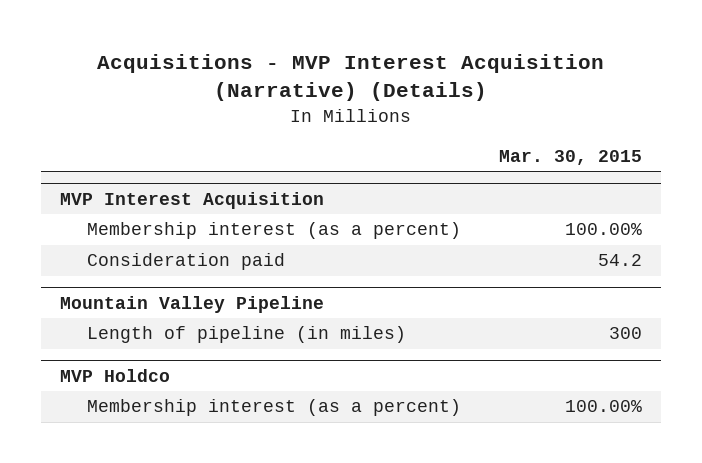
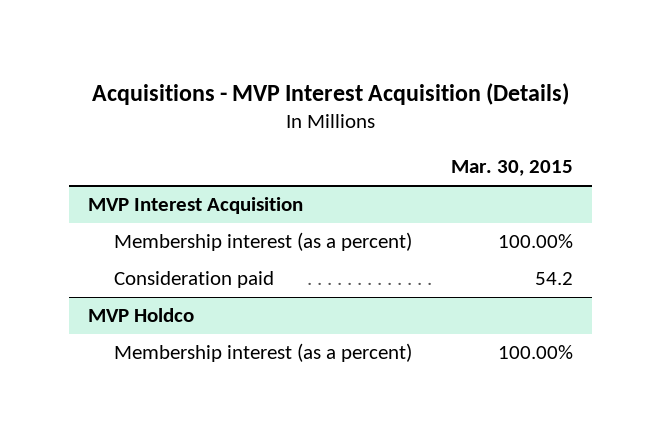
[97,54,605,102] Acquisitions - MVP Interest Acquisition (Narrative) (Details) -> [91,82,569,105] Acquisitions - MVP Interest Acquisition (Details)
[59,295,324,313] Mountain Valley Pipeline -> none
[87,326,407,344] Length of pipeline (in miles) -> none

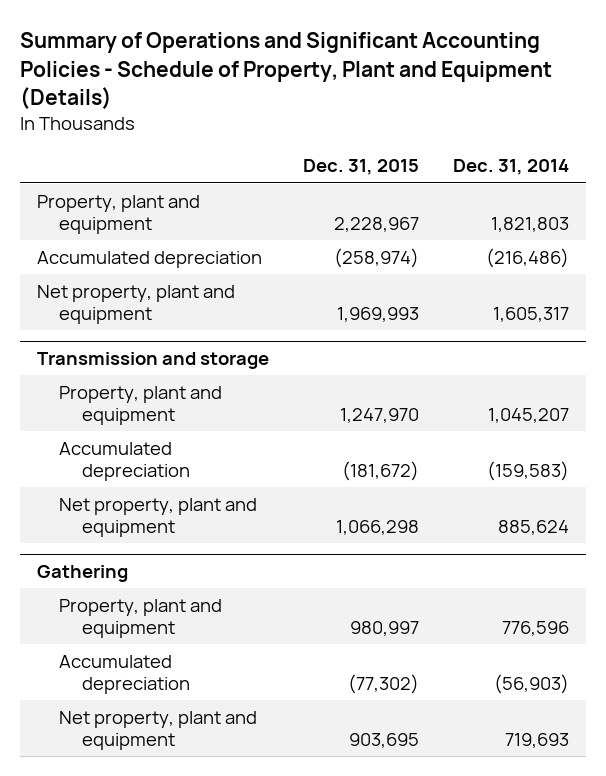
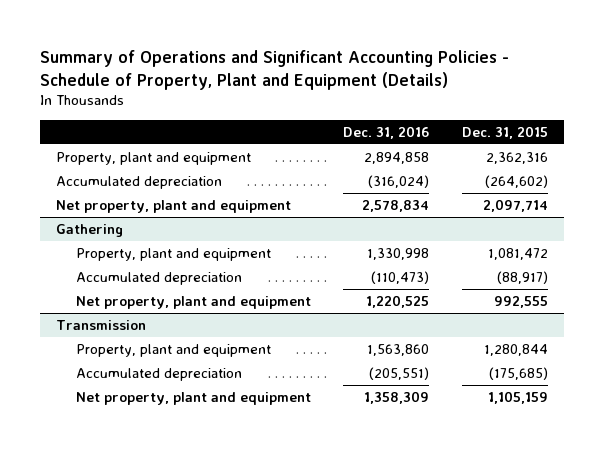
[453,159,570,176] Dec. 31, 2014 -> none
none -> [343,125,430,139] Dec. 31, 2016
[36,351,269,369] Transmission and storage -> none
[59,385,223,425] Property, plant and equipment -> none
[59,441,191,481] Accumulated depreciation -> none
[59,497,258,537] Net property, plant and equipment -> none
[333,216,419,232] 2,228,967 -> [485,151,548,164] 2,362,316
[333,247,419,268] (258,974) -> [484,174,548,188] (264,602)
[336,306,419,322] 1,969,993 -> [482,198,548,212] 2,097,714
[349,620,419,636] 980,997 -> [487,247,548,260] 1,081,472
[347,673,419,694] (77,302) -> [496,270,548,284] (88,917)
[348,732,419,748] 903,695 -> [493,295,548,308] 992,555
none -> [56,319,147,330] Transmission
none -> [76,343,272,357] Property, plant and equipment
none -> [76,367,243,381] Accumulated depreciation
none -> [76,391,312,405] Net property, plant and equipment

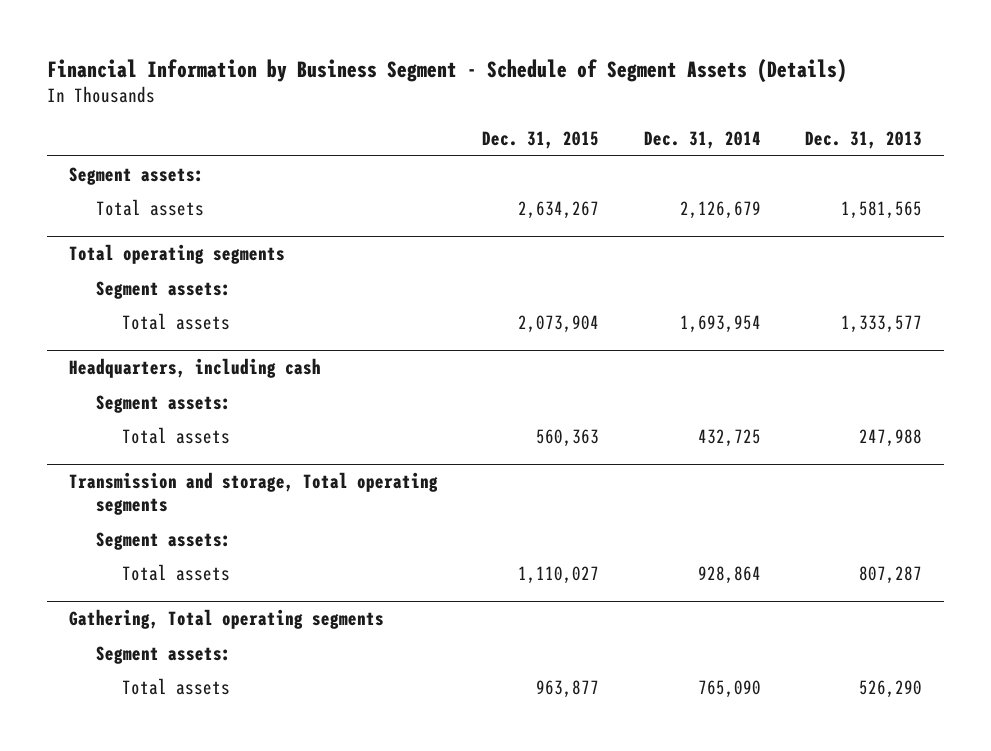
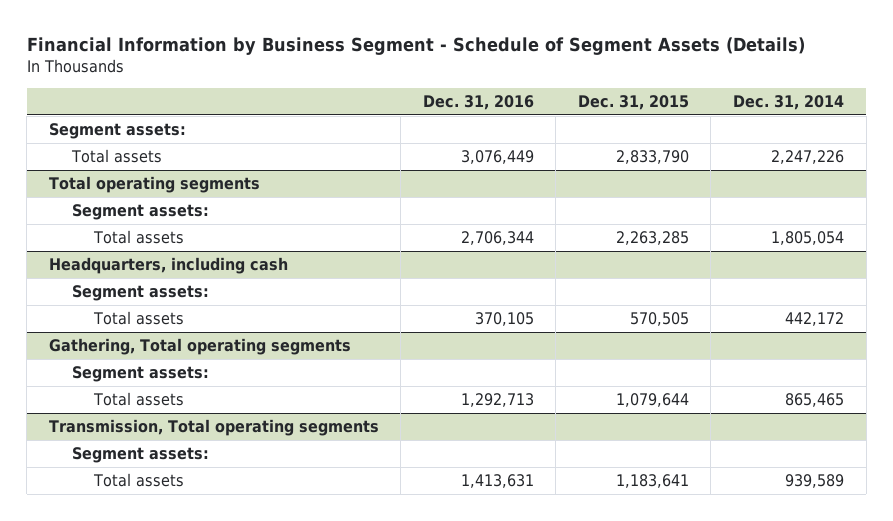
[804,131,922,150] Dec. 31, 2013 -> none
none -> [422,95,534,111] Dec. 31, 2016
[518,200,600,219] 2,634,267 -> [615,150,689,165] 2,833,790
[679,200,761,219] 2,126,679 -> [771,150,845,165] 2,247,226
[518,314,600,333] 2,073,904 -> [615,231,689,246] 2,263,285
[679,314,761,333] 1,693,954 -> [771,231,845,246] 1,805,054
[69,472,439,516] Transmission and storage, Total operating segments -> none
[95,531,231,550] Segment assets: -> none
[121,563,230,581] Total assets -> none
[536,428,600,447] 560,363 -> [629,312,689,327] 570,505
[697,428,761,447] 432,725 -> [785,312,845,327] 442,172
[536,679,600,698] 963,877 -> [615,393,689,408] 1,079,644
[697,679,761,698] 765,090 -> [785,393,845,408] 865,465
none -> [48,419,379,437] Transmission, Total operating segments
none -> [71,447,209,464] Segment assets:
none -> [93,473,185,488] Total assets

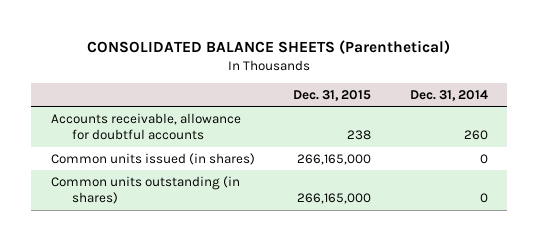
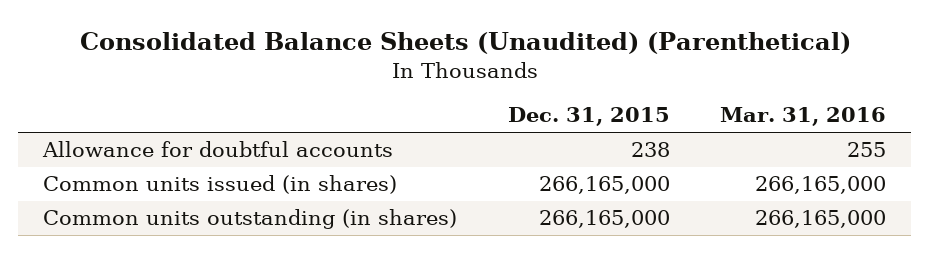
[87,39,451,54] CONSOLIDATED BALANCE SHEETS (Parenthetical) -> [79,31,851,54] Consolidated Balance Sheets (Unaudited) (Parenthetical)
[409,89,488,101] Dec. 31, 2014 -> none
none -> [720,107,887,127] Mar. 31, 2016
[50,112,241,141] Accounts receivable, allowance for doubtful accounts -> [42,141,394,158] Allowance for doubtful accounts

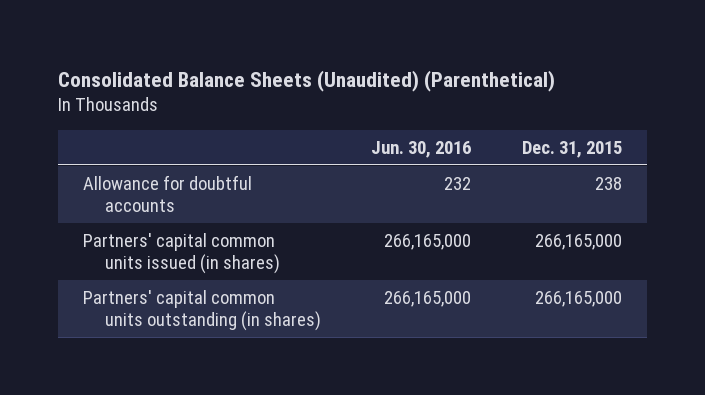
[720,107,887,127] Mar. 31, 2016 -> none
none -> [371,140,472,158] Jun. 30, 2016
[43,175,398,195] Common units issued (in shares) -> [83,233,280,274] Partners' capital common units issued (in shares)
[43,209,458,230] Common units outstanding (in shares) -> [83,290,321,331] Partners' capital common units outstanding (in shares)

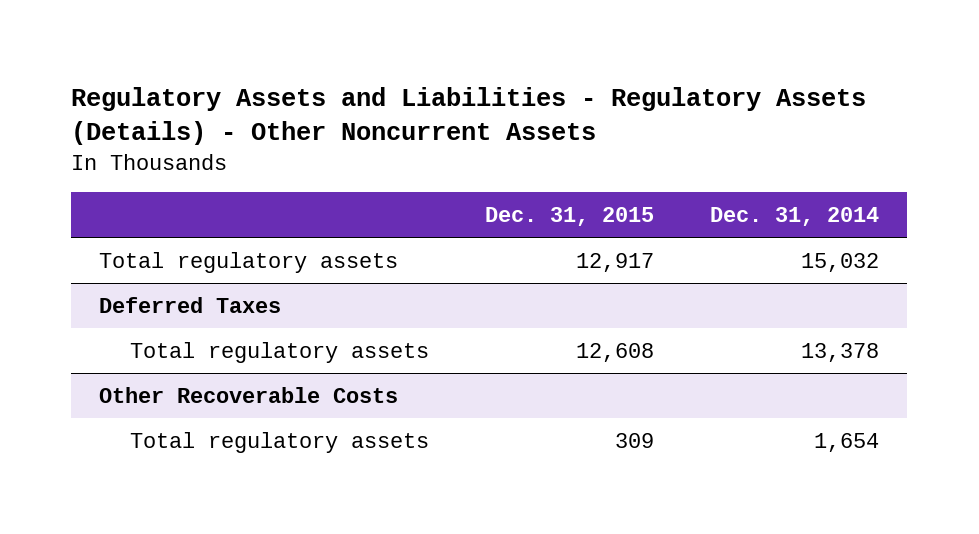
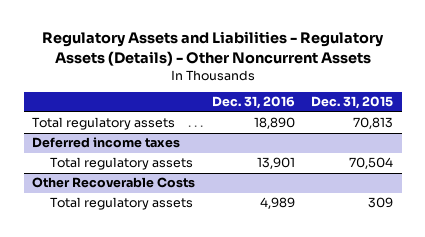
[710,207,880,227] Dec. 31, 2014 -> none
none -> [211,96,295,110] Dec. 31, 2016
[575,252,654,272] 12,917 -> [353,117,394,130] 70,813
[99,296,282,313] Deferred Taxes -> [32,137,181,149] Deferred income taxes
[575,342,654,362] 12,608 -> [349,157,394,170] 70,504

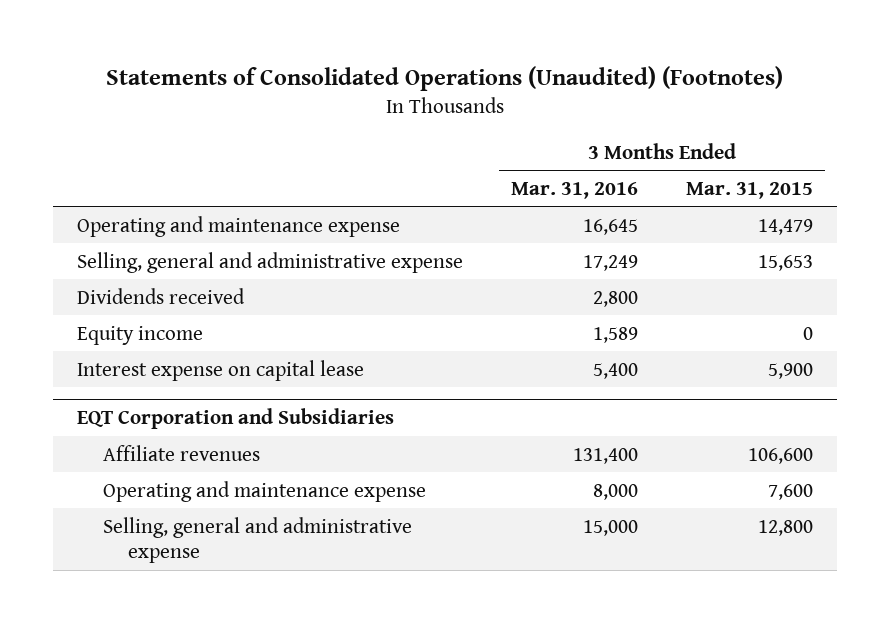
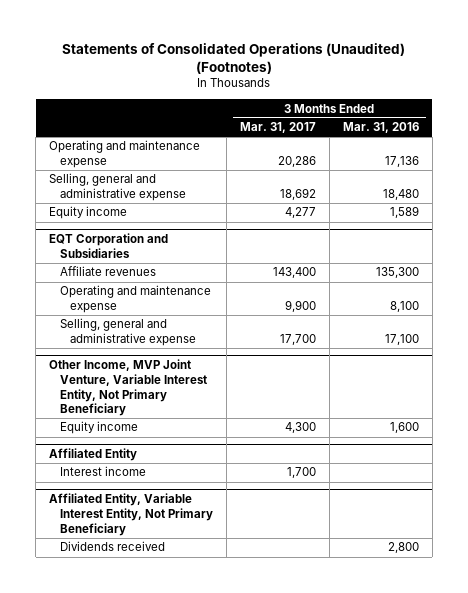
[686,181,814,199] Mar. 31, 2015 -> none
none -> [239,122,316,134] Mar. 31, 2017
[76,287,245,304] Dividends received -> none
[583,218,639,235] 16,645 -> [384,156,419,168] 17,136
[583,254,639,271] 17,249 -> [382,189,419,201] 18,480
[76,359,364,381] Interest expense on capital lease -> none
[573,447,639,464] 131,400 -> [375,267,419,279] 135,300
[593,483,639,500] 8,000 -> [389,301,419,313] 8,100
[583,519,639,536] 15,000 -> [384,334,419,346] 17,100
none -> [49,358,207,417] Other Income, MVP Joint Venture, Variable Interest Entity, Not Primary Beneficiary
none -> [59,421,138,435] Equity income
none -> [49,447,138,461] Affiliated Entity
none -> [59,466,146,477] Interest income
none -> [49,492,213,536] Affiliated Entity, Variable Interest Entity, Not Primary Beneficiary
none -> [59,541,165,552] Dividends received

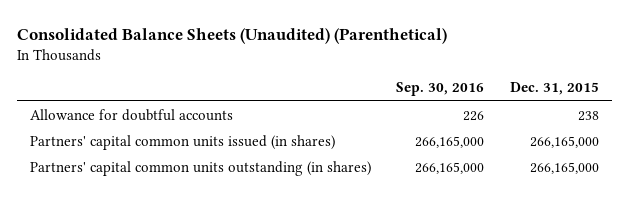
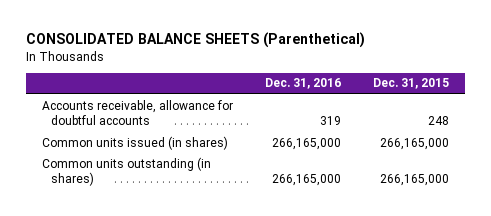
[16,27,447,44] Consolidated Balance Sheets (Unaudited) (Parenthetical) -> [25,32,365,49] CONSOLIDATED BALANCE SHEETS (Parenthetical)
[396,82,485,97] Sep. 30, 2016 -> none
none -> [264,78,341,90] Dec. 31, 2016
[29,108,233,121] Allowance for doubtful accounts -> [41,99,233,126] Accounts receivable, allowance for doubtful accounts
[578,110,600,121] 238 -> [427,116,449,126] 248
[29,134,335,150] Partners' capital common units issued (in shares) -> [41,135,228,150] Common units issued (in shares)
[29,160,371,176] Partners' capital common units outstanding (in shares) -> [41,156,211,187] Common units outstanding (in shares)

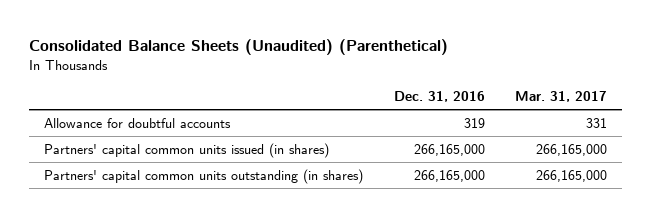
[25,32,365,49] CONSOLIDATED BALANCE SHEETS (Parenthetical) -> [29,38,449,55] Consolidated Balance Sheets (Unaudited) (Parenthetical)
[372,78,449,90] Dec. 31, 2015 -> none
none -> [514,91,607,103] Mar. 31, 2017
[41,99,233,126] Accounts receivable, allowance for doubtful accounts -> [44,117,232,128] Allowance for doubtful accounts
[41,135,228,150] Common units issued (in shares) -> [44,142,330,158] Partners' capital common units issued (in shares)
[41,156,211,187] Common units outstanding (in shares) -> [44,168,364,184] Partners' capital common units outstanding (in shares)

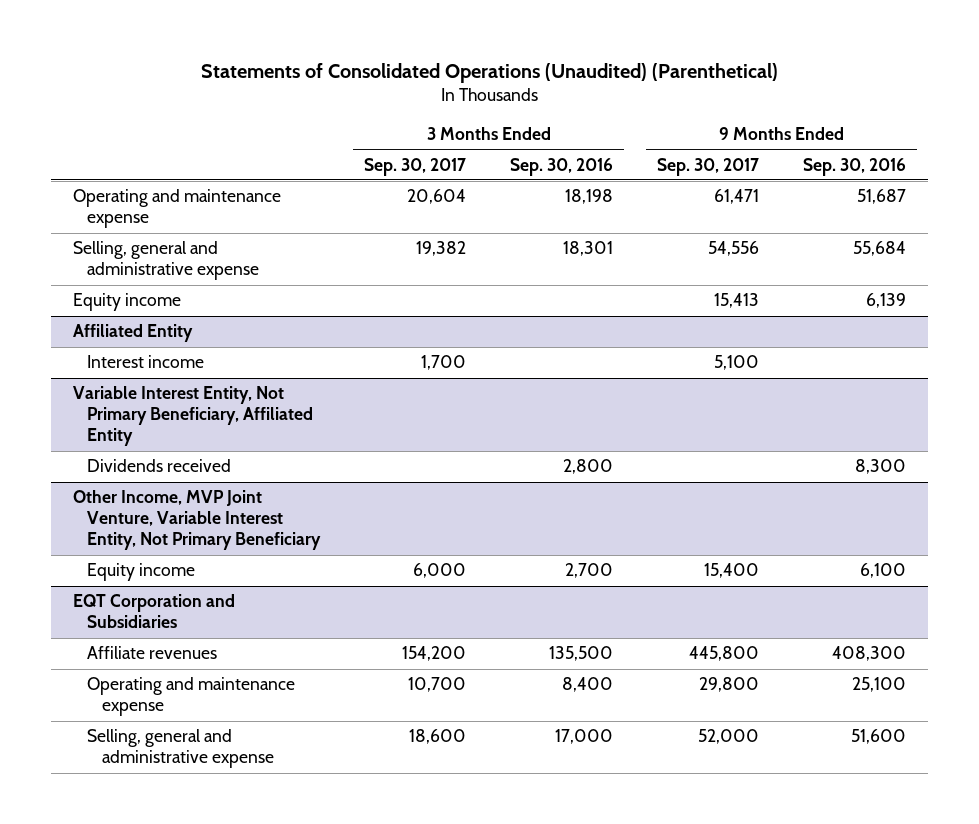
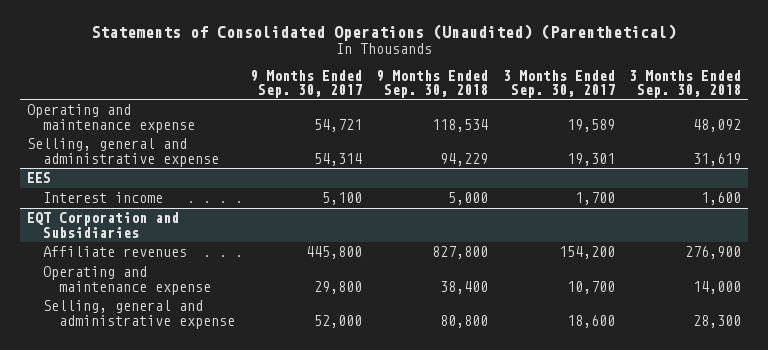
[510,157,614,176] Sep. 30, 2016 -> none
[803,157,907,176] Sep. 30, 2016 -> none
none -> [376,69,489,99] 9 Months Ended Sep. 30, 2018
none -> [628,69,741,99] 3 Months Ended Sep. 30, 2018
[72,293,181,312] Equity income -> none
[72,324,193,343] Affiliated Entity -> none
[407,189,467,205] 20,604 -> [566,118,615,132] 19,589
[714,189,760,205] 61,471 -> [313,118,362,132] 54,721
[416,241,467,257] 19,382 -> [566,152,615,166] 19,301
[708,241,760,257] 54,556 -> [313,152,362,166] 54,314
none -> [26,172,51,184] EES
[72,386,314,447] Variable Interest Entity, Not Primary Beneficiary, Affiliated Entity -> none
[87,459,232,473] Dividends received -> none
[72,490,322,551] Other Income, MVP Joint Venture, Variable Interest Entity, Not Primary Beneficiary -> none
[87,563,196,582] Equity income -> none

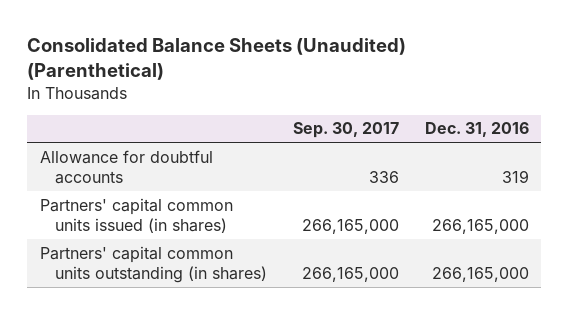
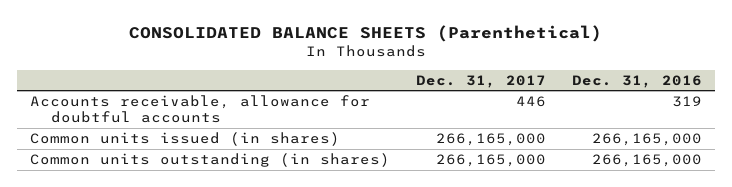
[26,38,406,81] Consolidated Balance Sheets (Unaudited) (Parenthetical) -> [129,24,603,42] CONSOLIDATED BALANCE SHEETS (Parenthetical)
[292,122,399,139] Sep. 30, 2017 -> none
none -> [416,74,547,88] Dec. 31, 2017
[39,149,213,185] Allowance for doubtful accounts -> [29,94,370,124] Accounts receivable, allowance for doubtful accounts
[39,197,233,234] Partners' capital common units issued (in shares) -> [29,131,340,146] Common units issued (in shares)
[39,245,268,284] Partners' capital common units outstanding (in shares) -> [29,152,390,167] Common units outstanding (in shares)

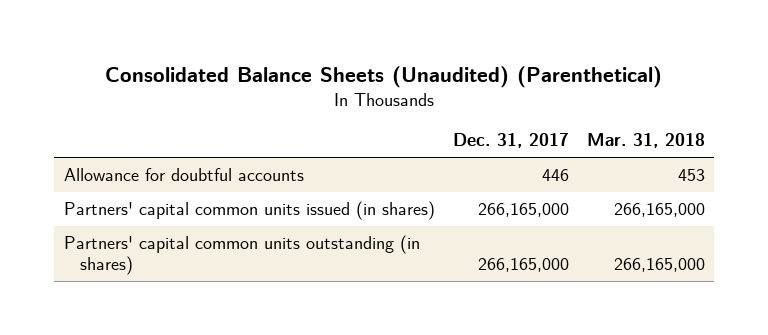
[129,24,603,42] CONSOLIDATED BALANCE SHEETS (Parenthetical) -> [105,65,663,88] Consolidated Balance Sheets (Unaudited) (Parenthetical)
[572,74,703,88] Dec. 31, 2016 -> none
none -> [586,133,705,149] Mar. 31, 2018
[29,94,370,124] Accounts receivable, allowance for doubtful accounts -> [63,168,304,182] Allowance for doubtful accounts
[29,131,340,146] Common units issued (in shares) -> [63,201,435,221] Partners' capital common units issued (in shares)
[29,152,390,167] Common units outstanding (in shares) -> [63,235,420,276] Partners' capital common units outstanding (in shares)

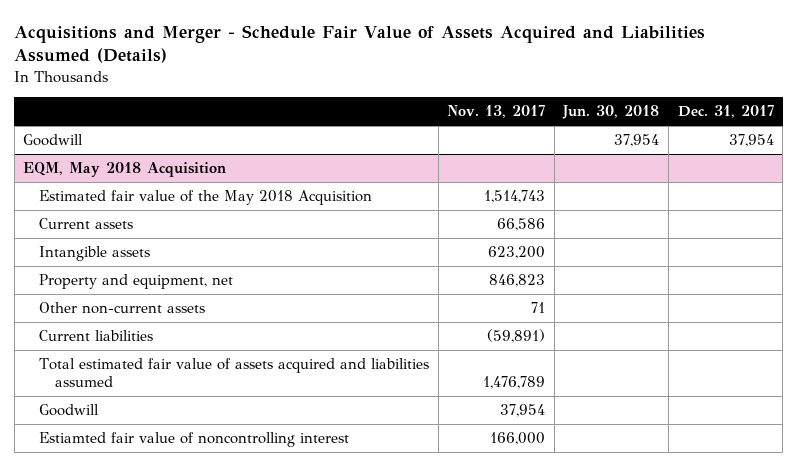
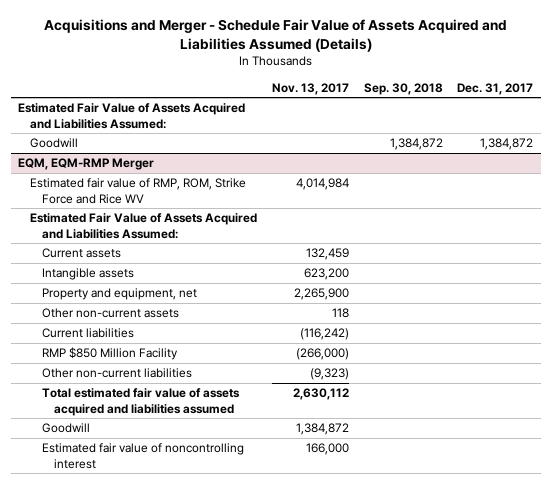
[562,105,660,120] Jun. 30, 2018 -> none
none -> [363,82,443,95] Sep. 30, 2018
[23,162,227,178] EQM, May 2018 Acquisition -> none
none -> [18,103,246,129] Estimated Fair Value of Assets Acquired and Liabilities Assumed:
[728,134,774,148] 37,954 -> [480,138,534,151] 1,384,872
none -> [18,158,155,171] EQM, EQM-RMP Merger
[39,190,373,206] Estimated fair value of the May 2018 Acquisition -> [30,178,247,204] Estimated fair value of RMP, ROM, Strike Force and Rice WV
[484,190,546,204] 1,514,743 -> [295,178,349,191] 4,014,984
none -> [30,213,258,239] Estimated Fair Value of Assets Acquired and Liabilities Assumed:
[497,218,546,232] 66,586 -> [305,248,349,261] 132,459
[489,274,546,288] 846,823 -> [293,288,349,301] 2,265,900
[531,302,546,314] 71 -> [331,308,349,319] 118
[487,329,546,344] (59,891) -> [299,328,349,341] (116,242)
none -> [42,347,179,361] RMP $850 Million Facility
none -> [42,368,193,379] Other non-current liabilities
[483,376,546,390] 1,476,789 -> [292,388,349,401] 2,630,112
[500,404,546,418] 37,954 -> [295,423,349,436] 1,384,872
[39,432,350,448] Estiamted fair value of noncontrolling interest -> [42,443,245,469] Estimated fair value of noncontrolling interest

